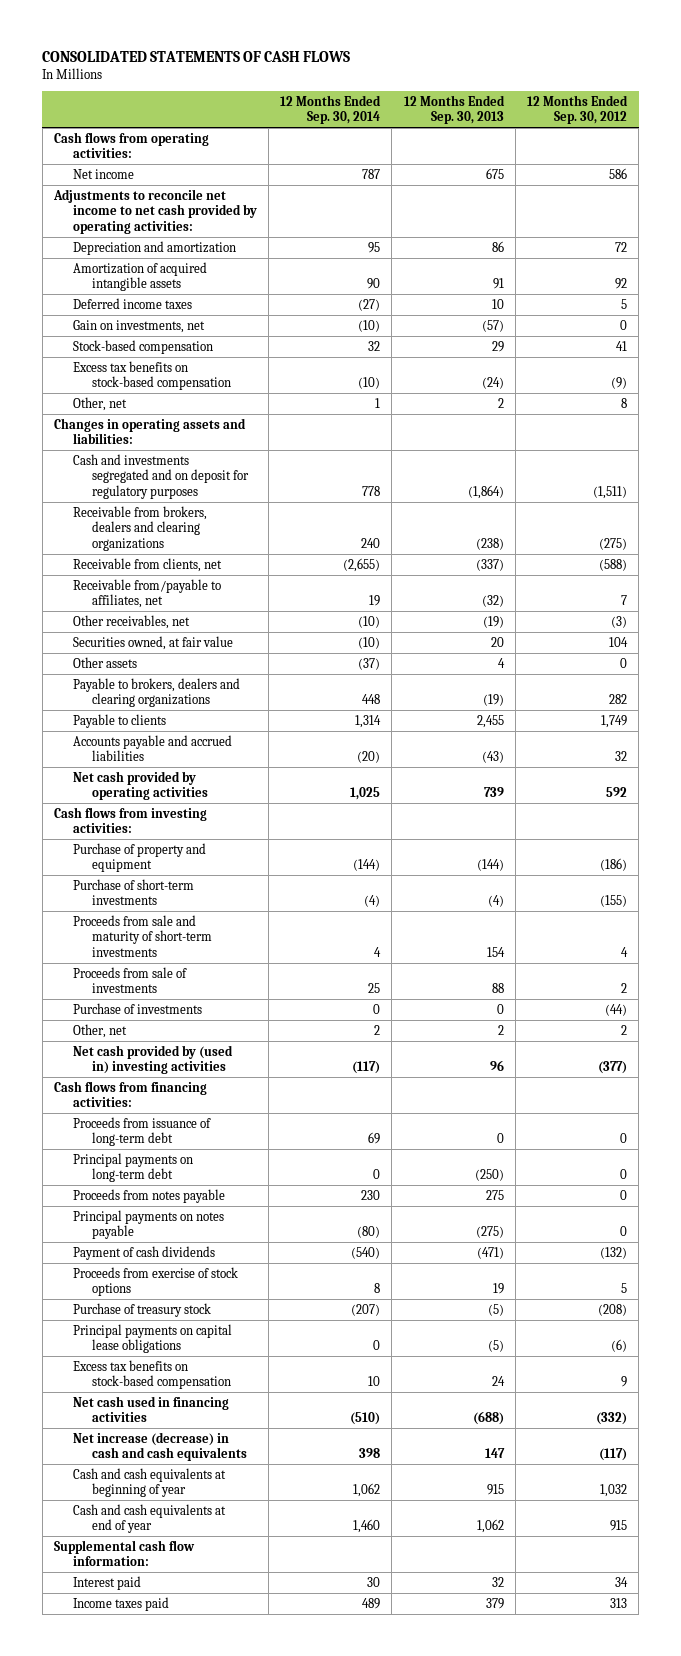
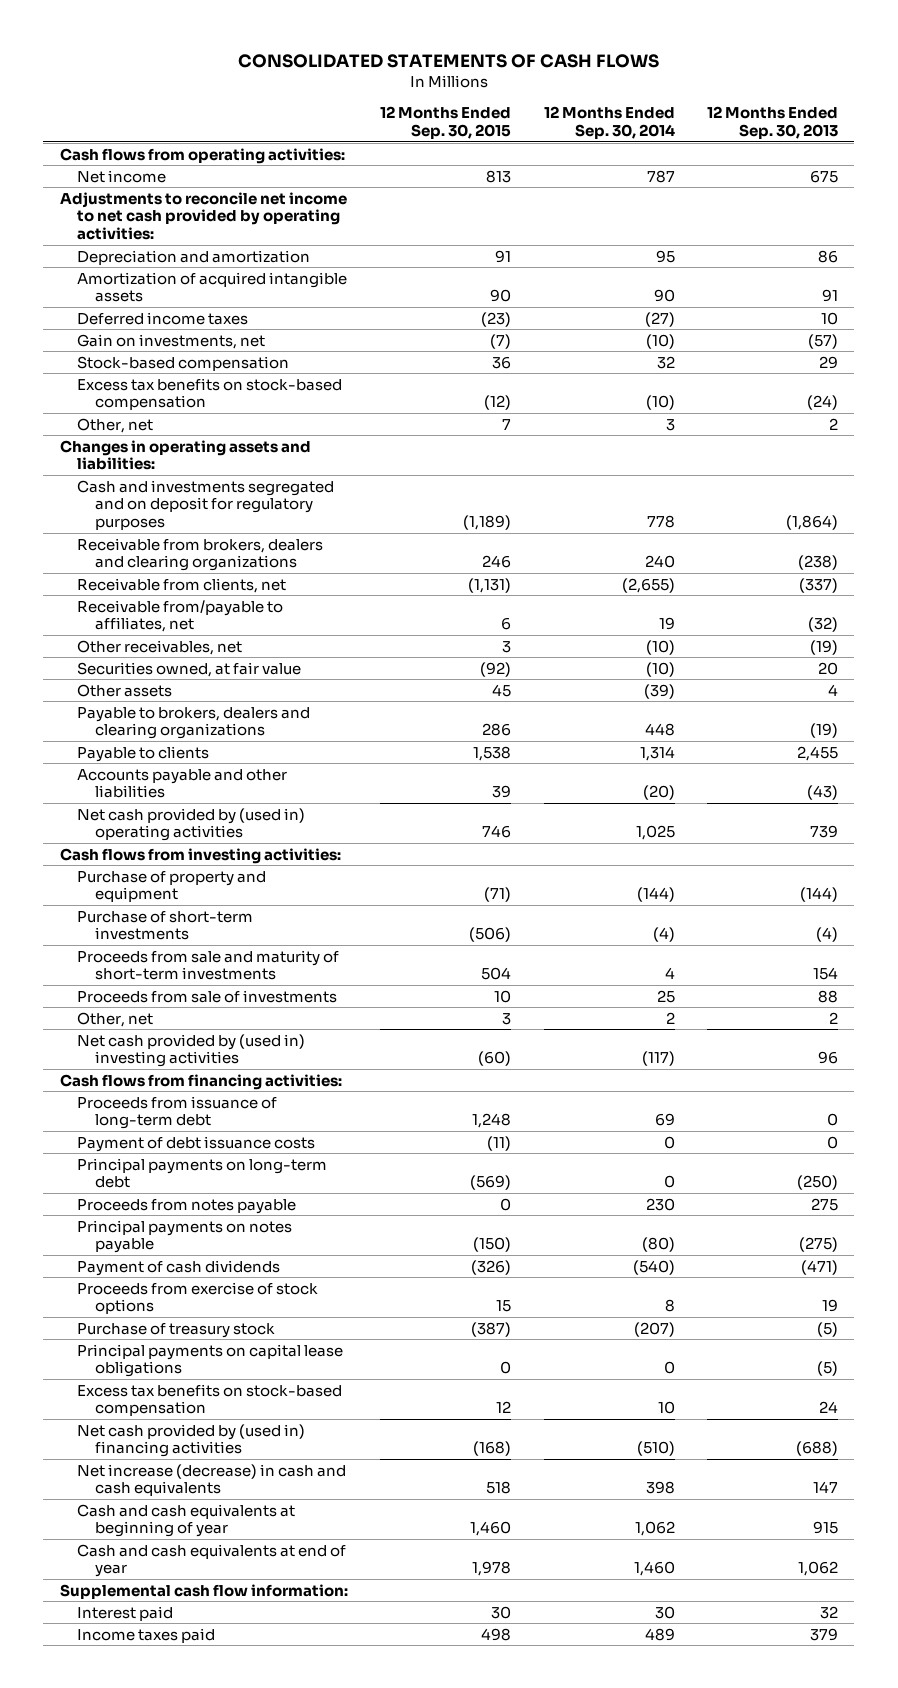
[526,94,628,125] 12 Months Ended Sep. 30, 2012 -> none
none -> [380,106,512,140] 12 Months Ended Sep. 30, 2015
[375,397,381,408] 1 -> [665,418,675,431] 3
[358,657,381,670] (37) -> [643,683,675,699] (39)
[73,734,233,762] Accounts payable and accrued liabilities -> [77,768,288,799] Accounts payable and other liabilities
[73,770,209,801] Net cash provided by operating activities -> [77,807,306,842] Net cash provided by (used in) operating activities
[73,1002,203,1014] Purchase of investments -> none
none -> [77,1135,316,1152] Payment of debt issuance costs
[73,1395,230,1423] Net cash used in financing activities -> [77,1423,306,1458] Net cash provided by (used in) financing activities

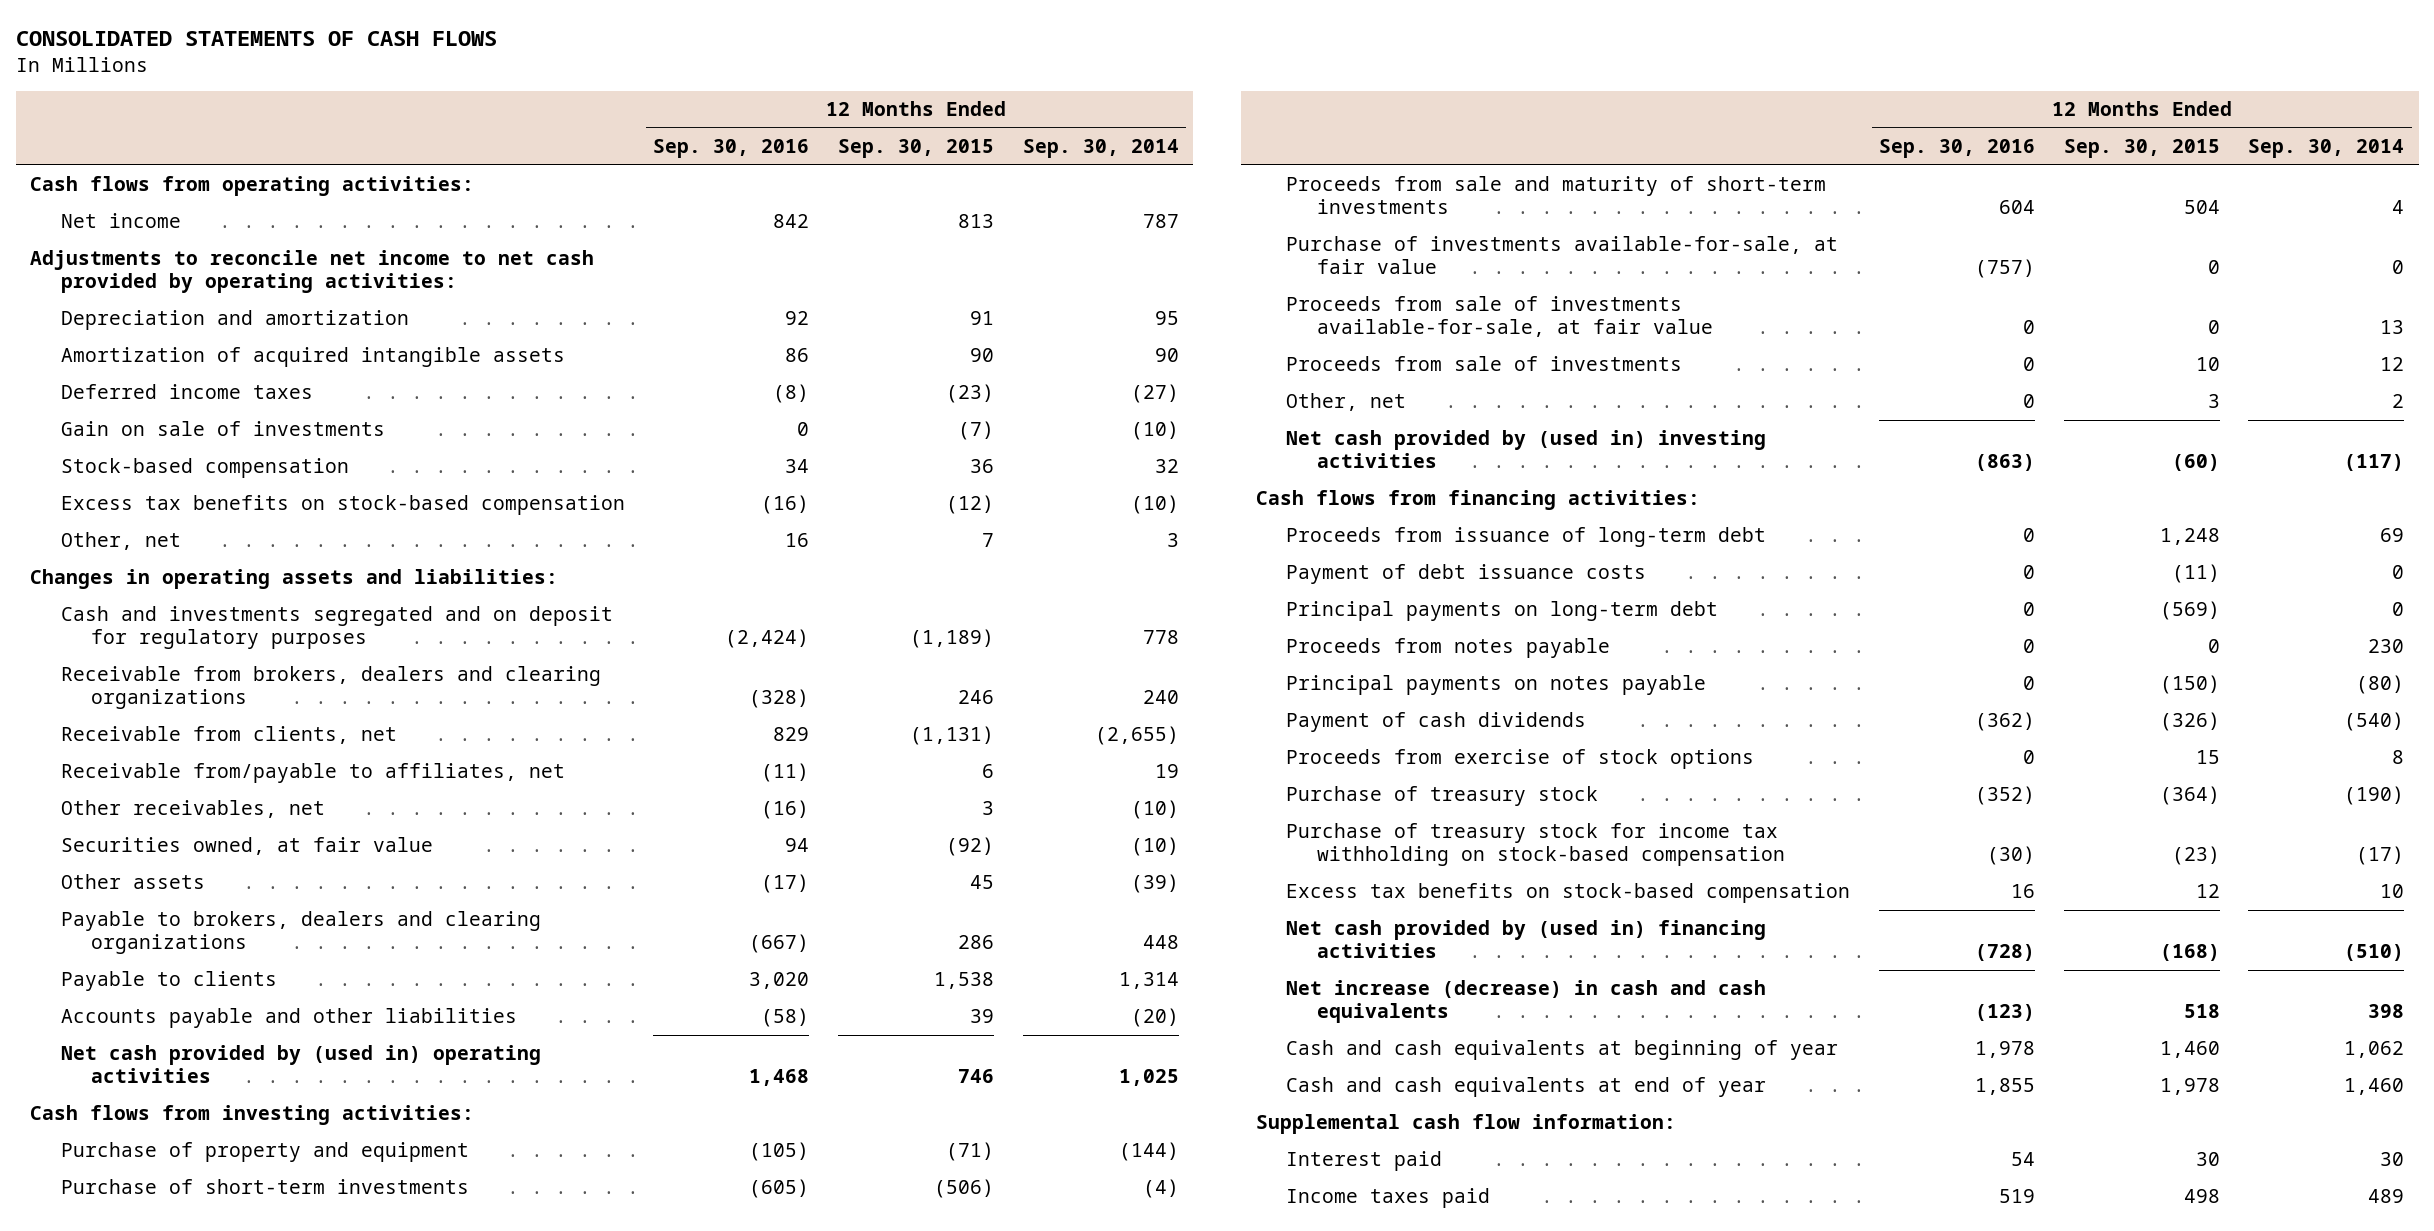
[707,106,839,140] 12 Months Ended Sep. 30, 2013 -> none
none -> [653,139,810,159] Sep. 30, 2016
[77,333,266,349] Gain on investments, net -> [60,421,385,437] Gain on sale of investments
none -> [1286,236,1839,275] Purchase of investments available-for-sale, at fair value
none -> [1286,296,1713,338] Proceeds from sale of investments available-for-sale, at fair value
[656,989,675,1003] 25 -> [2380,357,2405,372] 12
[77,1343,344,1378] Principal payments on capital lease obligations -> none
[471,1321,512,1337] (387) -> [2159,786,2220,806] (364)
[633,1321,675,1337] (207) -> [2344,786,2405,806] (190)
none -> [1286,823,1785,867] Purchase of treasury stock for income tax withholding on stock-based compensation

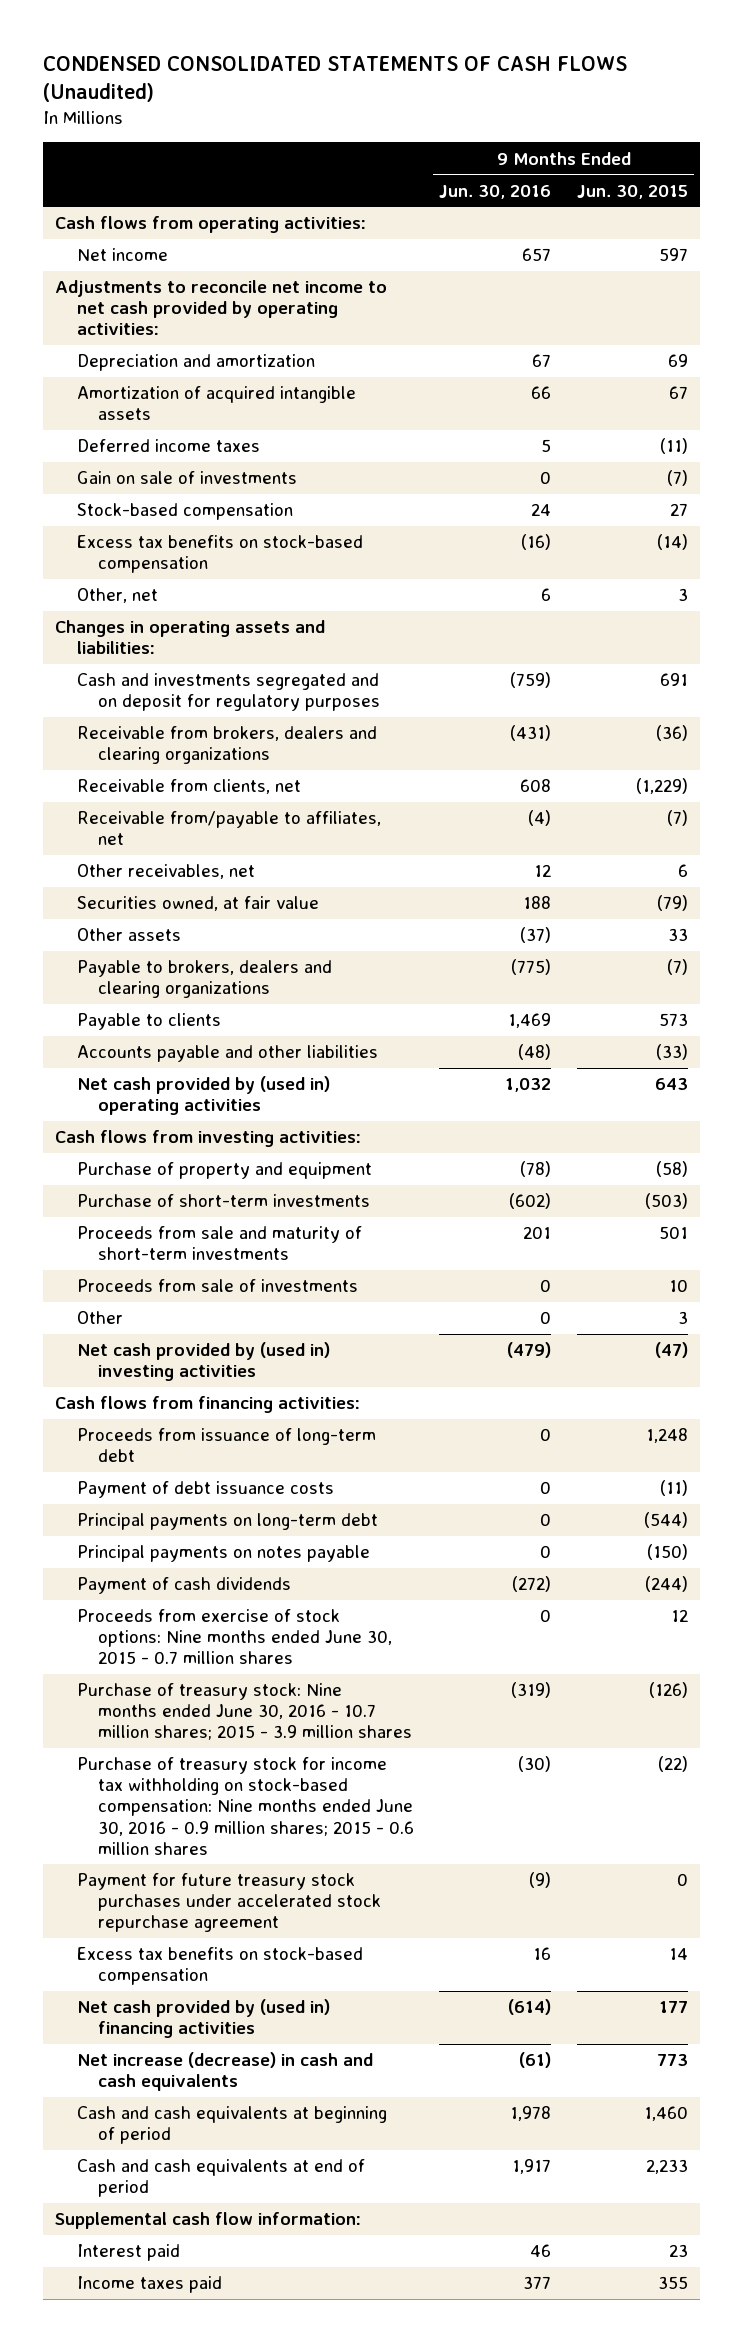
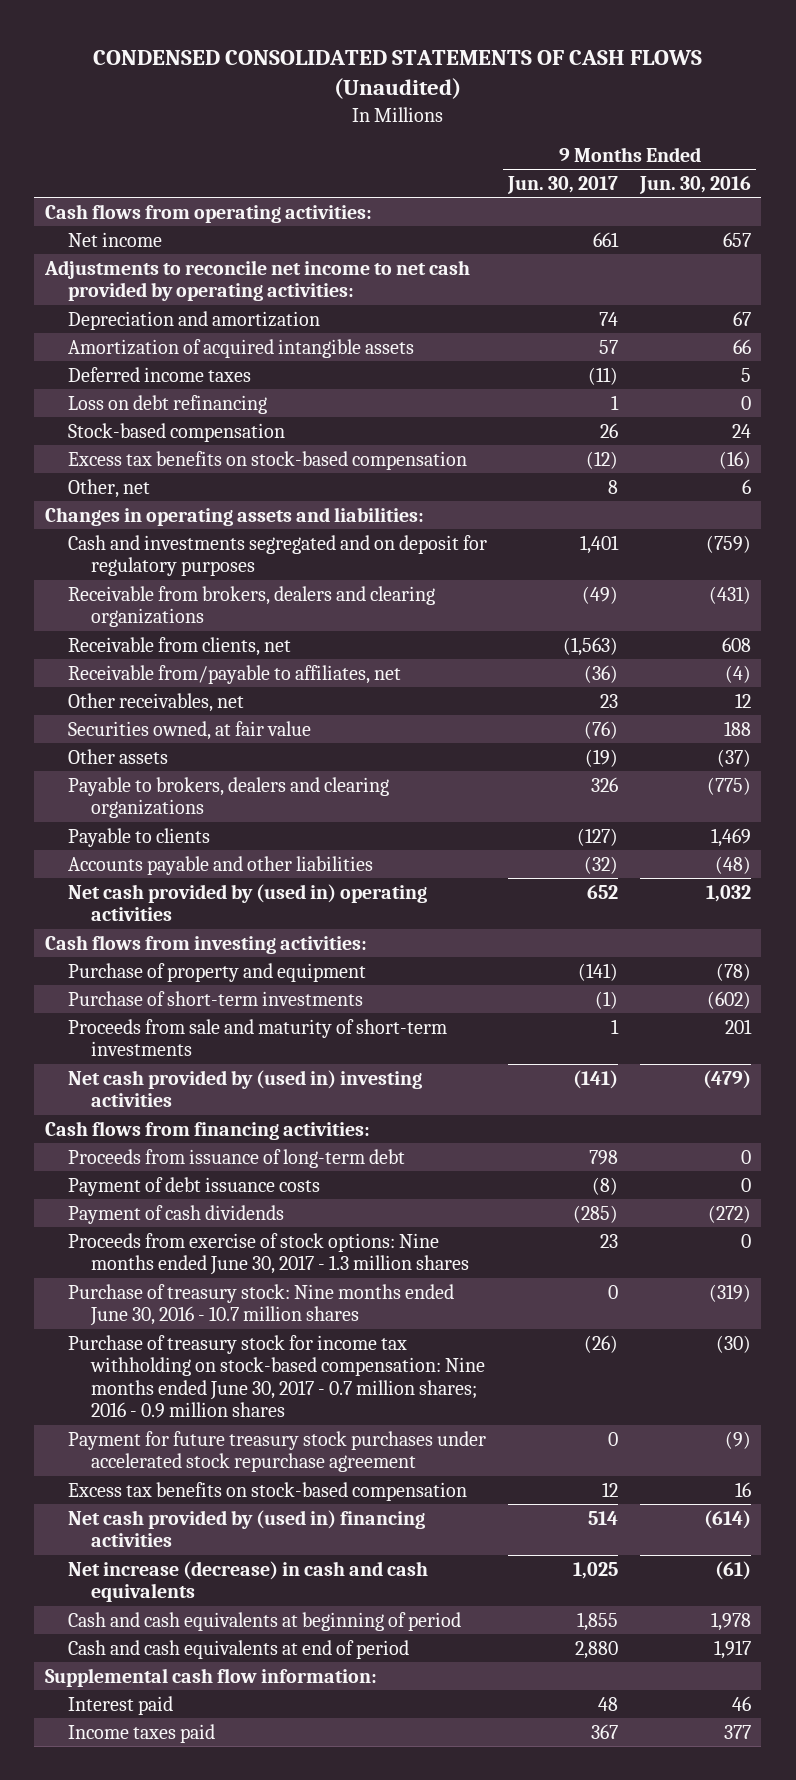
[576,184,688,199] Jun. 30, 2015 -> none
none -> [507,175,619,194] Jun. 30, 2017
[76,471,297,485] Gain on sale of investments -> none
none -> [68,394,268,414] Loss on debt refinancing
[76,1279,358,1293] Proceeds from sale of investments -> none
[76,1311,123,1325] Other -> none
[76,1513,378,1531] Principal payments on long-term debt -> none
[76,1545,370,1563] Principal payments on notes payable -> none
[76,1609,393,1665] Proceeds from exercise of stock options: Nine months ended June 30, 2015 - 0.7 million shares -> [68,1232,470,1276] Proceeds from exercise of stock options: Nine months ended June 30, 2017 - 1.3 million shares
[76,1683,413,1741] Purchase of treasury stock: Nine months ended June 30, 2016 - 10.7 million shares; 2015 - 3.9 million shares -> [68,1283,455,1327] Purchase of treasury stock: Nine months ended June 30, 2016 - 10.7 million shares
[76,1757,415,1855] Purchase of treasury stock for income tax withholding on stock-based compensation: Nine months ended June 30, 2016 - 0.9 million shares; 2015 - 0.6 million shares -> [68,1334,486,1419] Purchase of treasury stock for income tax withholding on stock-based compensation: Nine months ended June 30, 2017 - 0.7 million shares; 2016 - 0.9 million shares

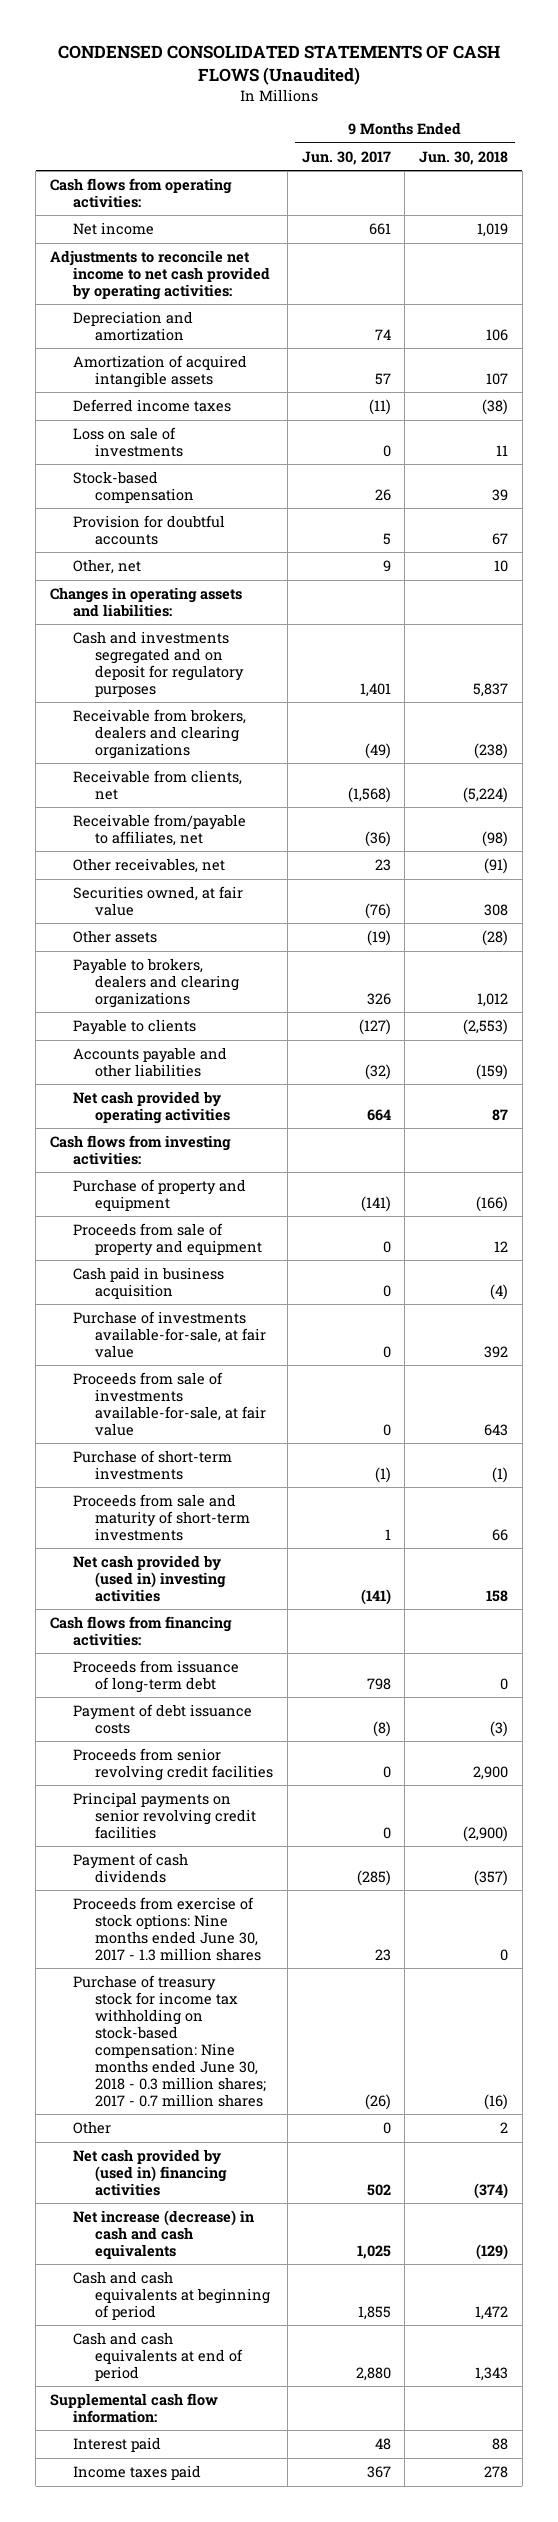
[638,175,751,194] Jun. 30, 2016 -> none
none -> [419,150,509,165] Jun. 30, 2018
[68,394,268,414] Loss on debt refinancing -> none
none -> [72,427,184,457] Loss on sale of investments
[68,450,468,470] Excess tax benefits on stock-based compensation -> none
none -> [72,515,225,545] Provision for doubtful accounts
[608,479,619,494] 8 -> [382,560,391,573] 9
[563,636,619,656] (1,563) -> [347,786,391,803] (1,568)
[68,883,428,922] Net cash provided by (used in) operating activities -> [72,1091,231,1124] Net cash provided by operating activities
[587,884,619,899] 652 -> [366,1108,391,1121] 664
none -> [72,1223,263,1256] Proceeds from sale of property and equipment
none -> [72,1267,224,1299] Cash paid in business acquisition
none -> [72,1311,267,1358] Purchase of investments available-for-sale, at fair value
none -> [72,1372,267,1436] Proceeds from sale of investments available-for-sale, at fair value
none -> [72,1748,274,1781] Proceeds from senior revolving credit facilities
none -> [72,1792,257,1839] Principal payments on senior revolving credit facilities
[68,1283,455,1327] Purchase of treasury stock: Nine months ended June 30, 2016 - 10.7 million shares -> none
[68,1430,487,1473] Payment for future treasury stock purchases under accelerated stock repurchase agreement -> none
[68,1481,468,1501] Excess tax benefits on stock-based compensation -> none
[68,1334,486,1419] Purchase of treasury stock for income tax withholding on stock-based compensation: Nine months ended June 30, 2017 - 0.7 million shares; 2016 - 0.9 million shares -> [72,1975,267,2107] Purchase of treasury stock for income tax withholding on stock-based compensation: Nine months ended June 30, 2018 - 0.3 million shares; 2017 - 0.7 million shares
none -> [72,2121,111,2135] Other
[588,1510,619,1525] 514 -> [366,2183,391,2196] 502

